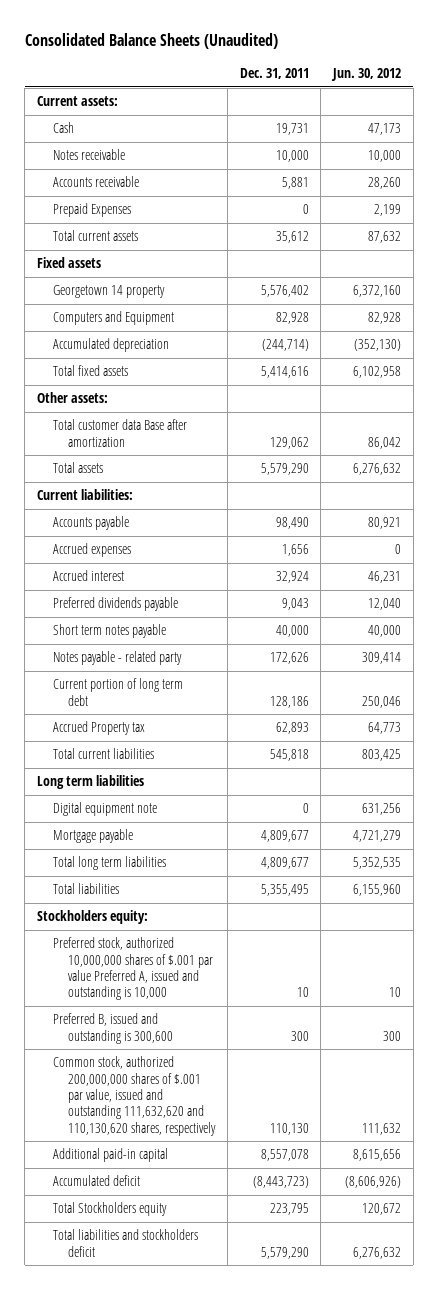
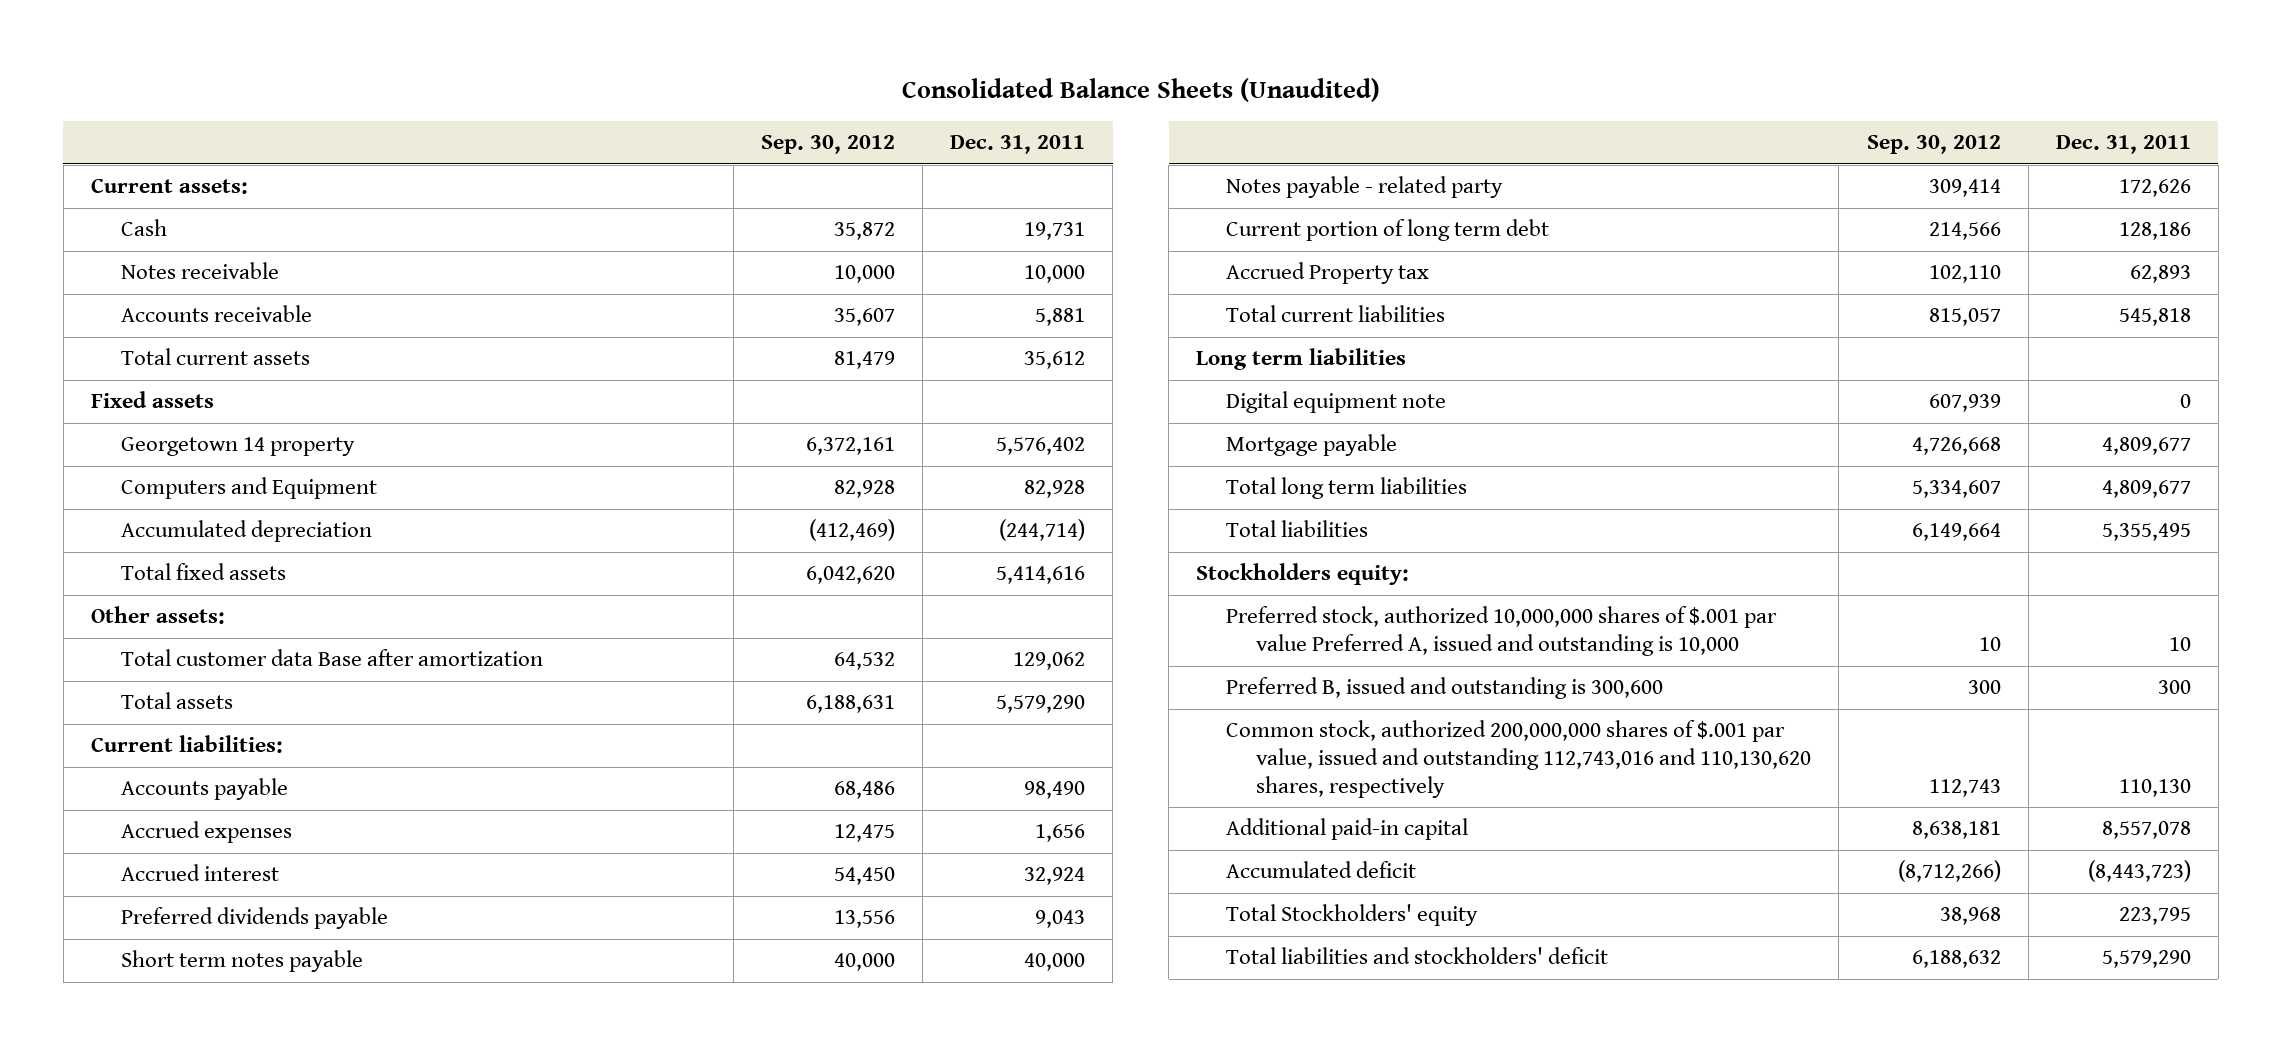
[331,68,402,82] Jun. 30, 2012 -> none
none -> [761,135,896,155] Sep. 30, 2012
[52,203,131,218] Prepaid Expenses -> none
[52,1056,217,1136] Common stock, authorized 200,000,000 shares of $.001 par value, issued and outstanding 111,632,620 and 110,130,620 shares, respectively -> [1226,720,1812,798] Common stock, authorized 200,000,000 shares of $.001 par value, issued and outstanding 112,743,016 and 110,130,620 shares, respectively
[52,1202,167,1217] Total Stockholders equity -> [1226,904,1479,927] Total Stockholders' equity
[52,1229,198,1257] Total liabilities and stockholders deficit -> [1226,947,1609,965] Total liabilities and stockholders' deficit

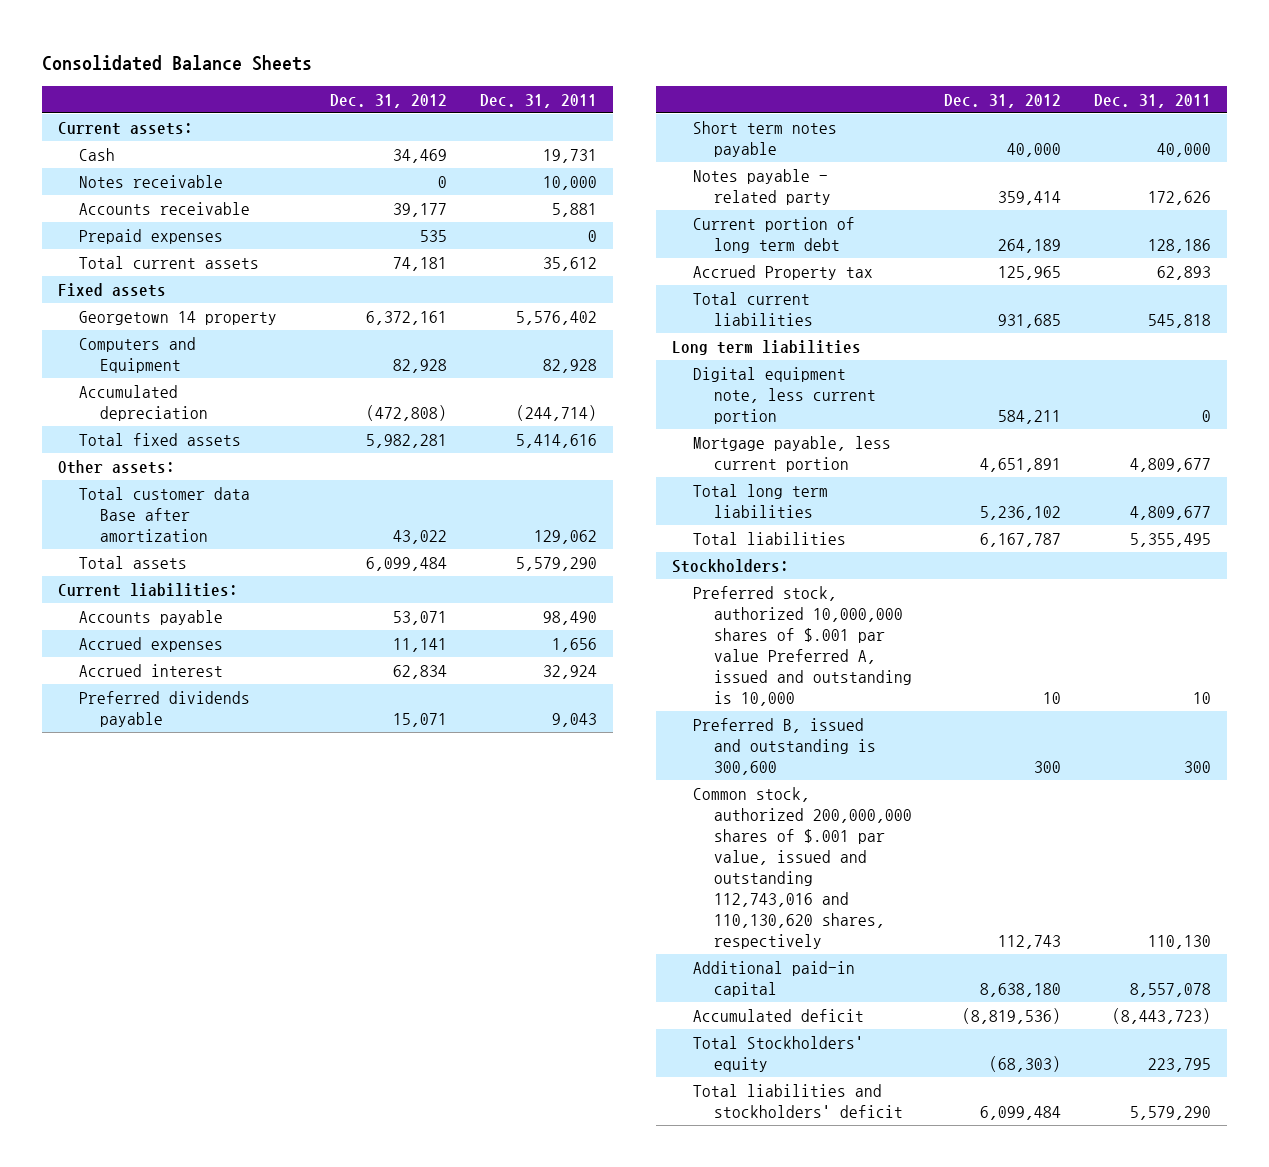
[901,78,1380,103] Consolidated Balance Sheets (Unaudited) -> [41,54,312,71] Consolidated Balance Sheets
[761,135,896,155] Sep. 30, 2012 -> none
none -> [330,93,448,108] Dec. 31, 2012
none -> [78,229,223,245] Prepaid expenses
[1226,391,1447,414] Digital equipment note -> [693,367,876,425] Digital equipment note, less current portion
[1226,434,1398,457] Mortgage payable -> [693,436,892,473] Mortgage payable, less current portion
[1196,563,1410,586] Stockholders equity: -> [672,559,790,574] Stockholders:

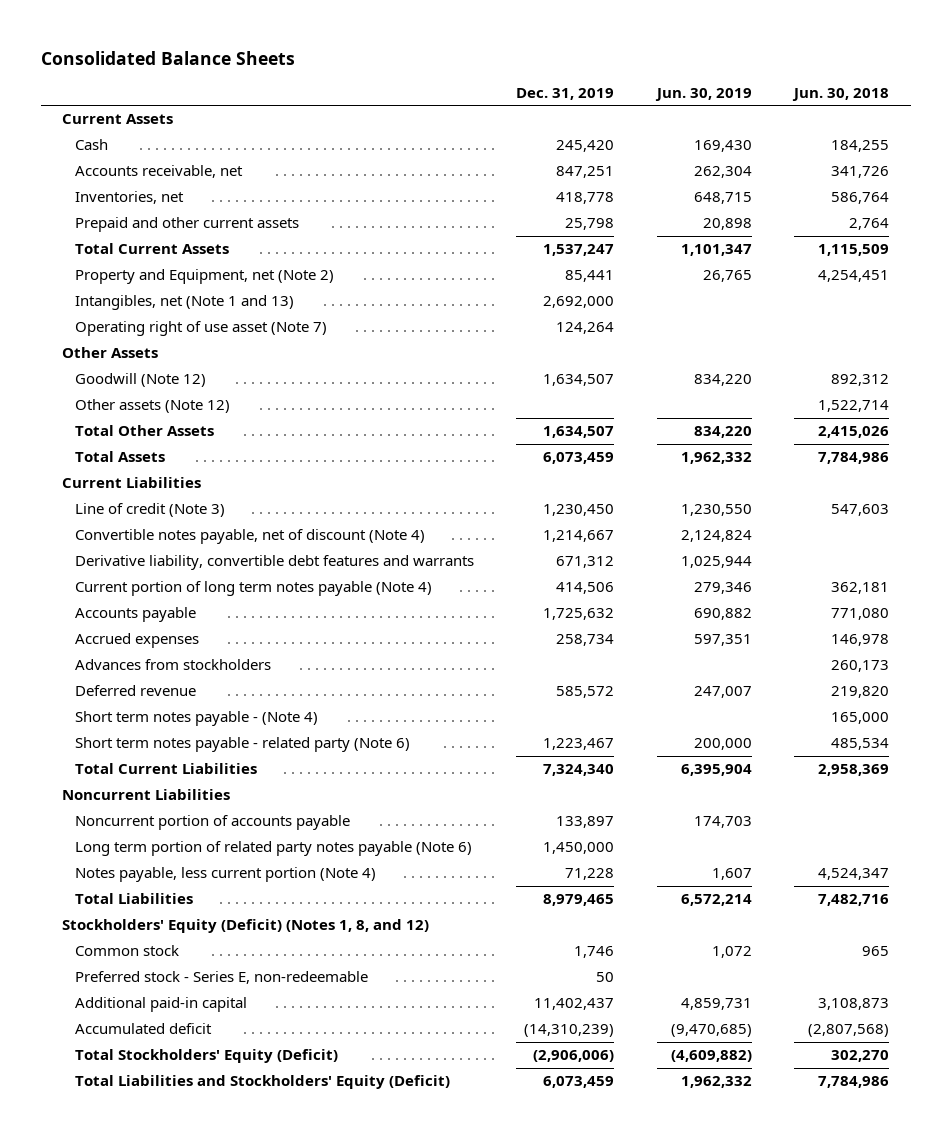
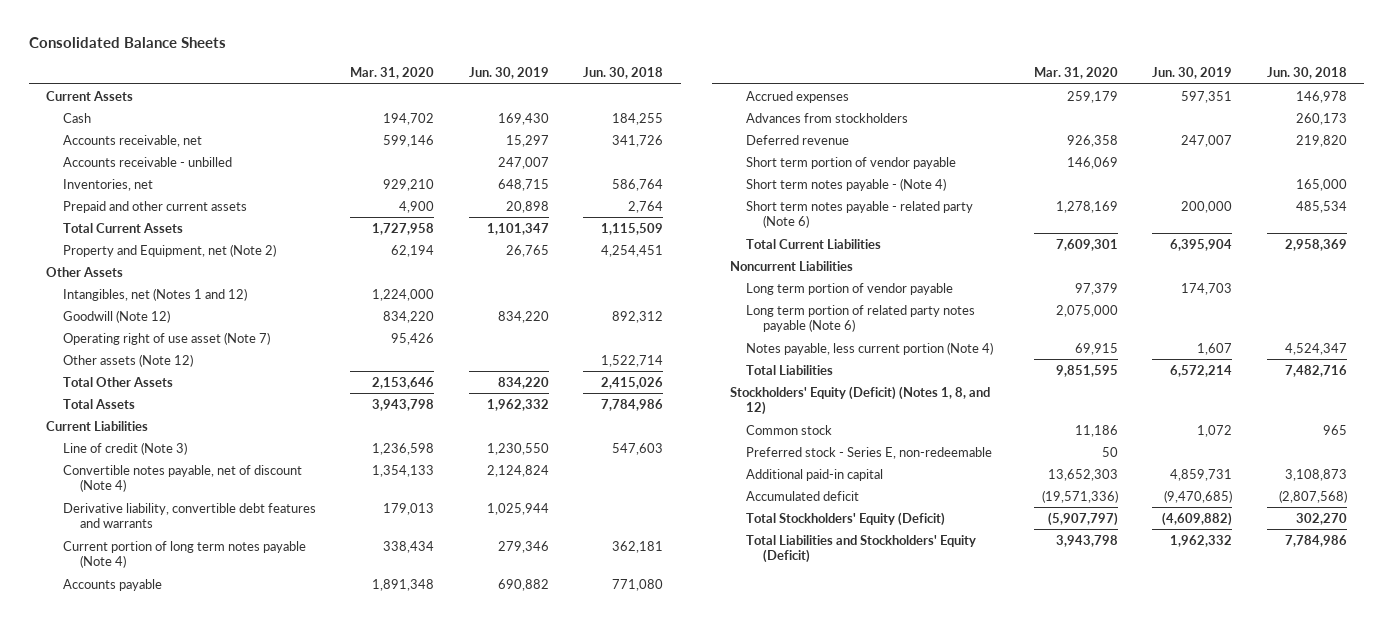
[516,87,615,100] Dec. 31, 2019 -> none
none -> [350,66,435,79] Mar. 31, 2020
[693,166,752,179] 262,304 -> [505,134,549,147] 15,297
none -> [62,156,232,167] Accounts receivable - unbilled
[74,295,294,311] Intangibles, net (Note 1 and 13) -> none
none -> [62,287,247,301] Intangibles, net (Notes 1 and 12)
[74,321,327,337] Operating right of use asset (Note 7) -> [62,331,270,345] Operating right of use asset (Note 7)
none -> [746,156,957,169] Short term portion of vendor payable
[74,815,350,831] Noncurrent portion of accounts payable -> [746,282,954,295] Long term portion of vendor payable

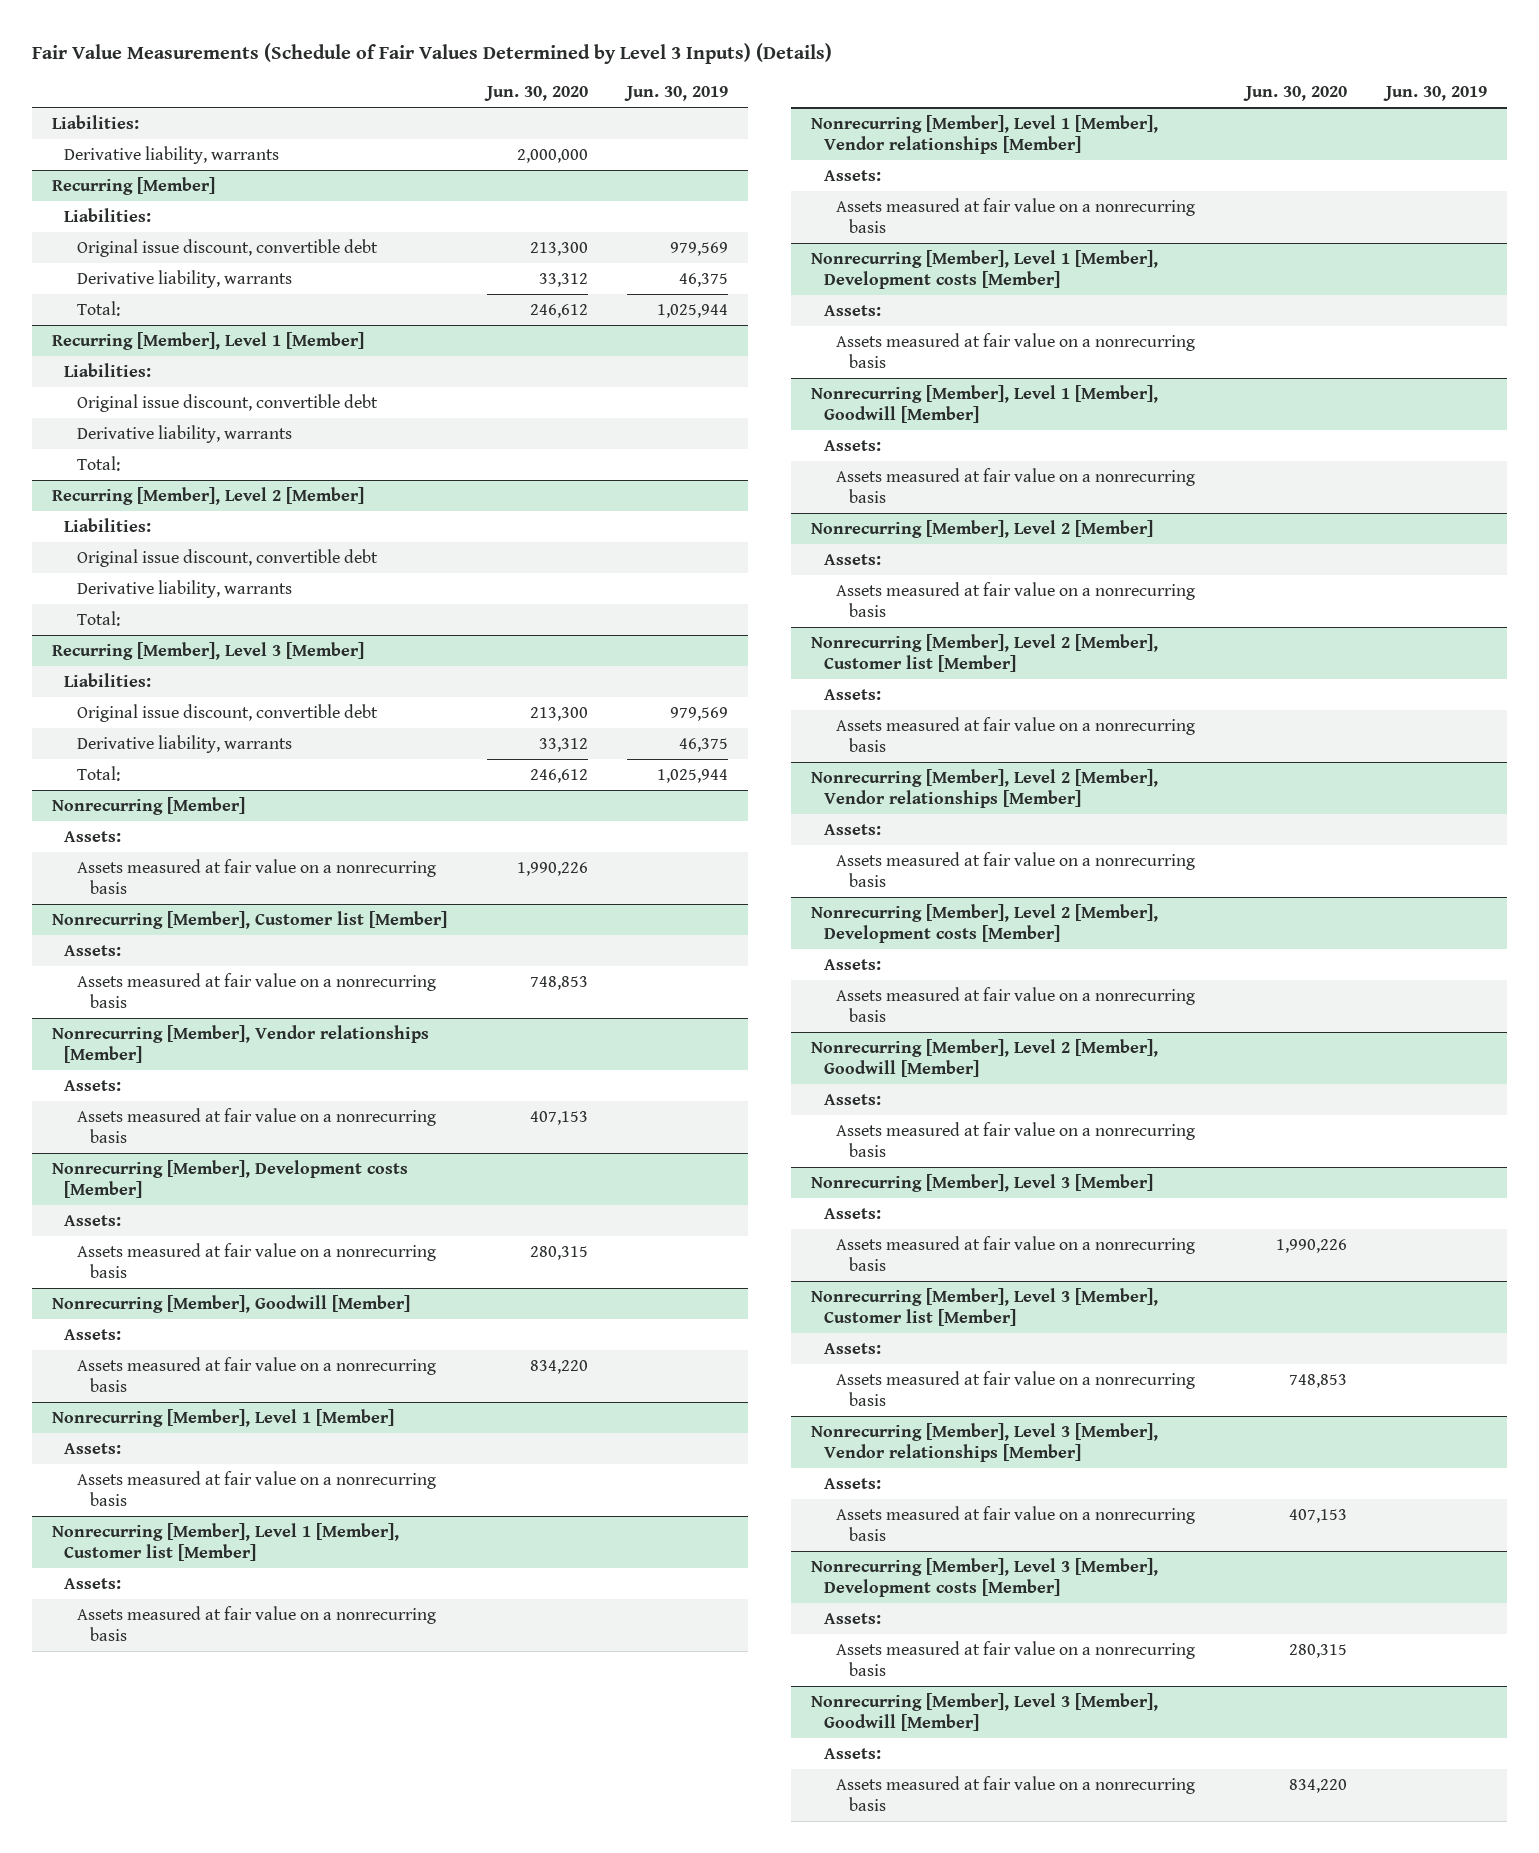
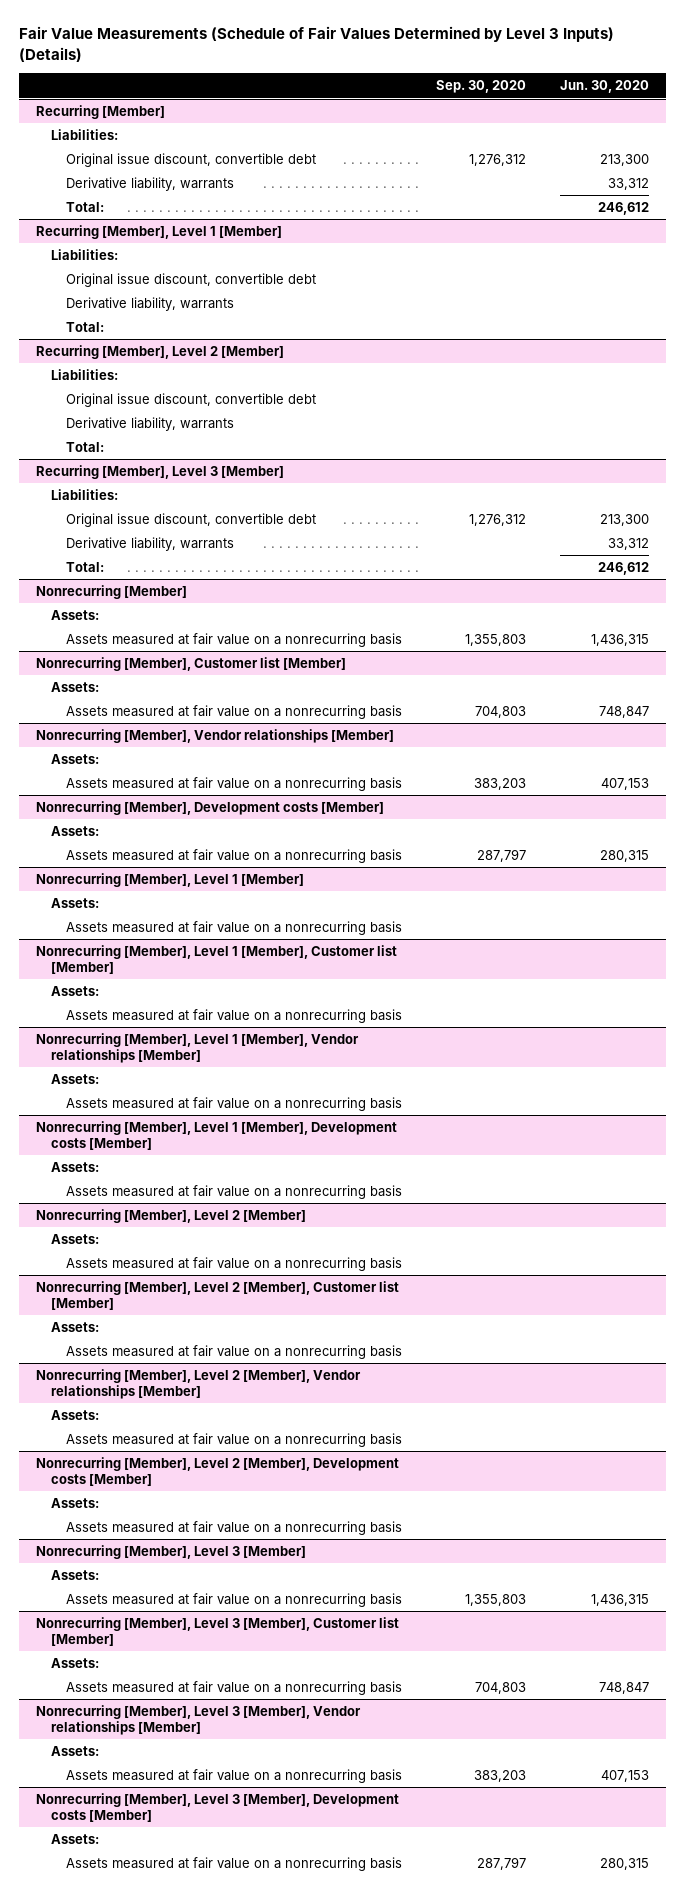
[624,86,729,102] Jun. 30, 2019 -> none
none -> [435,80,526,94] Sep. 30, 2020
[51,114,139,129] Liabilities: -> none
[64,145,280,164] Derivative liability, warrants -> none
[516,861,588,876] 1,990,226 -> [590,633,649,646] 1,436,315
[529,975,588,990] 748,853 -> [598,705,649,718] 748,847
[51,1294,410,1313] Nonrecurring [Member], Goodwill [Member] -> none
[64,1328,122,1340] Assets: -> none
[77,1356,437,1392] Assets measured at fair value on a nonrecurring basis -> none
[811,384,1159,423] Nonrecurring [Member], Level 1 [Member], Goodwill [Member] -> none
[823,439,881,451] Assets: -> none
[836,467,1196,503] Assets measured at fair value on a nonrecurring basis -> none
[811,1038,1159,1077] Nonrecurring [Member], Level 2 [Member], Goodwill [Member] -> none
[823,1093,881,1105] Assets: -> none
[836,1121,1196,1157] Assets measured at fair value on a nonrecurring basis -> none
[1275,1238,1347,1253] 1,990,226 -> [590,1593,649,1606] 1,436,315
[1288,1373,1347,1388] 748,853 -> [598,1681,649,1694] 748,847
[811,1692,1159,1731] Nonrecurring [Member], Level 3 [Member], Goodwill [Member] -> none
[823,1747,881,1759] Assets: -> none
[836,1775,1196,1811] Assets measured at fair value on a nonrecurring basis -> none

